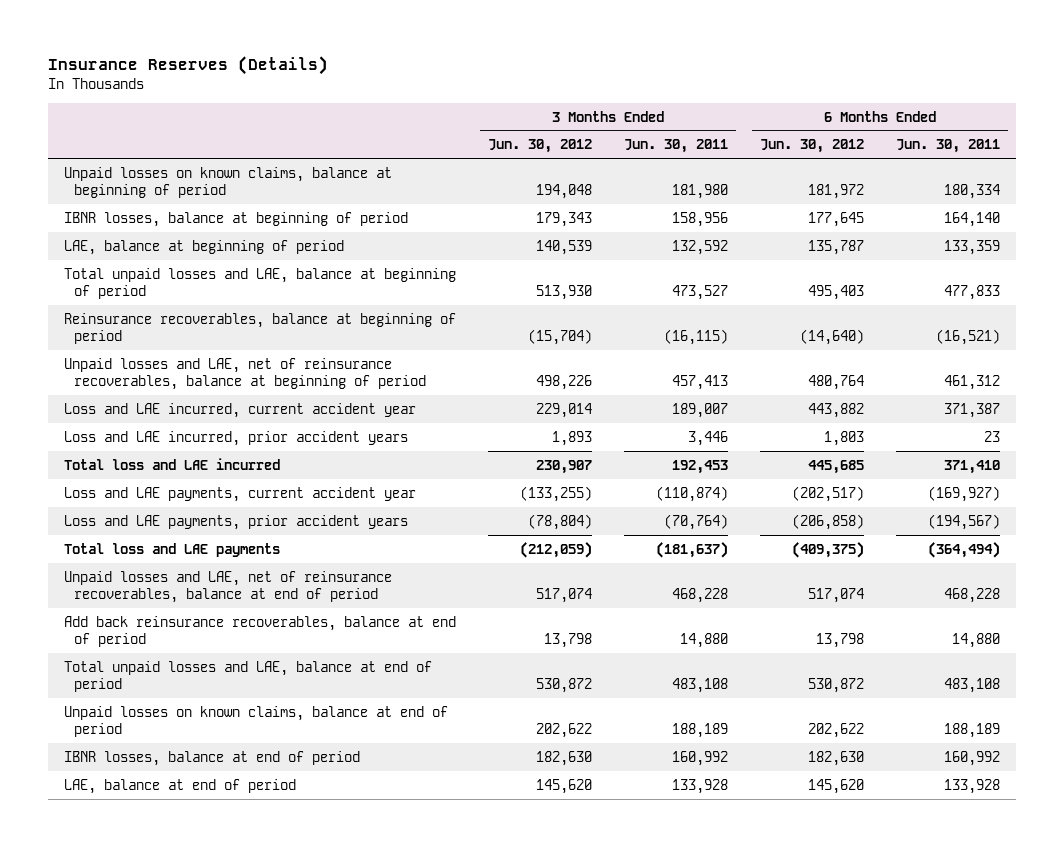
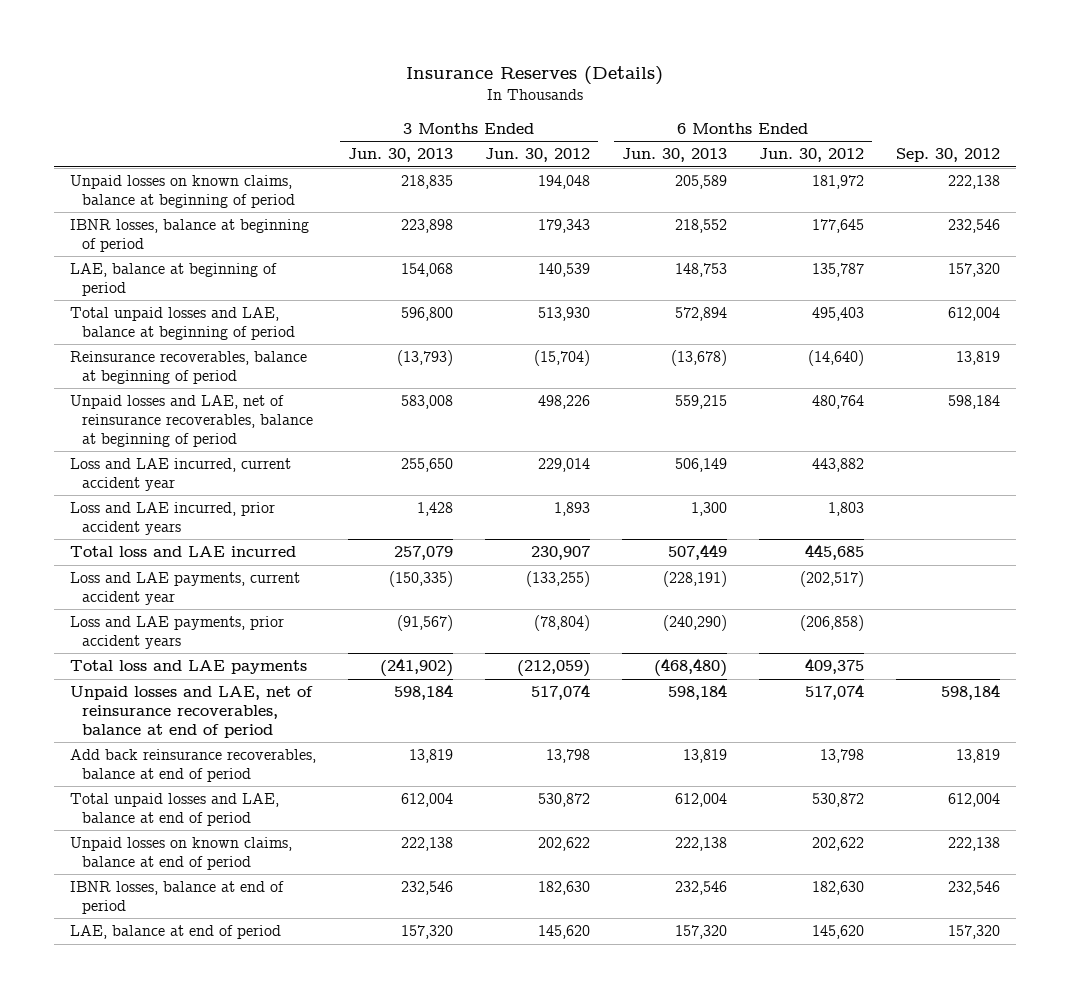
[624,139,729,154] Jun. 30, 2011 -> none
[896,139,1001,154] Jun. 30, 2011 -> none
none -> [348,148,454,163] Jun. 30, 2013
none -> [622,148,728,163] Jun. 30, 2013
none -> [896,148,1001,163] Sep. 30, 2012
[792,541,865,558] (409,375) -> [805,658,865,675] 409,375

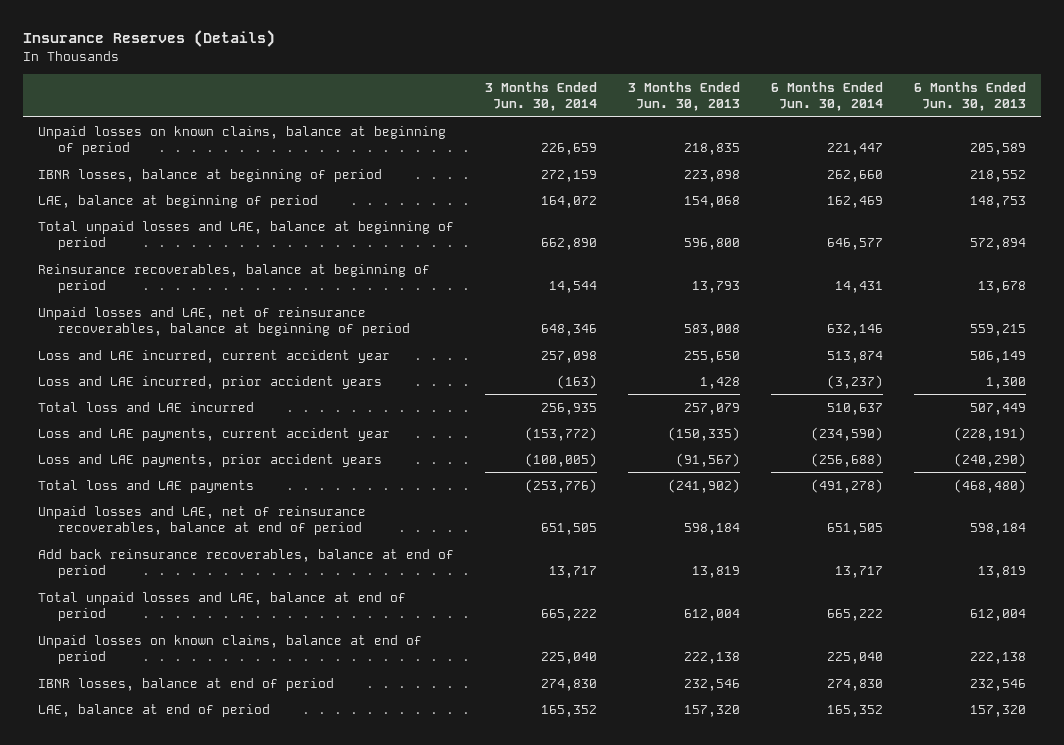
[485,148,591,163] Jun. 30, 2012 -> none
[759,148,865,163] Jun. 30, 2012 -> none
[896,148,1001,163] Sep. 30, 2012 -> none
none -> [485,81,598,112] 3 Months Ended Jun. 30, 2014
none -> [770,81,883,112] 6 Months Ended Jun. 30, 2014
[397,350,454,367] (13,793) -> [691,281,740,294] 13,793
[671,350,728,367] (13,678) -> [977,281,1026,294] 13,678

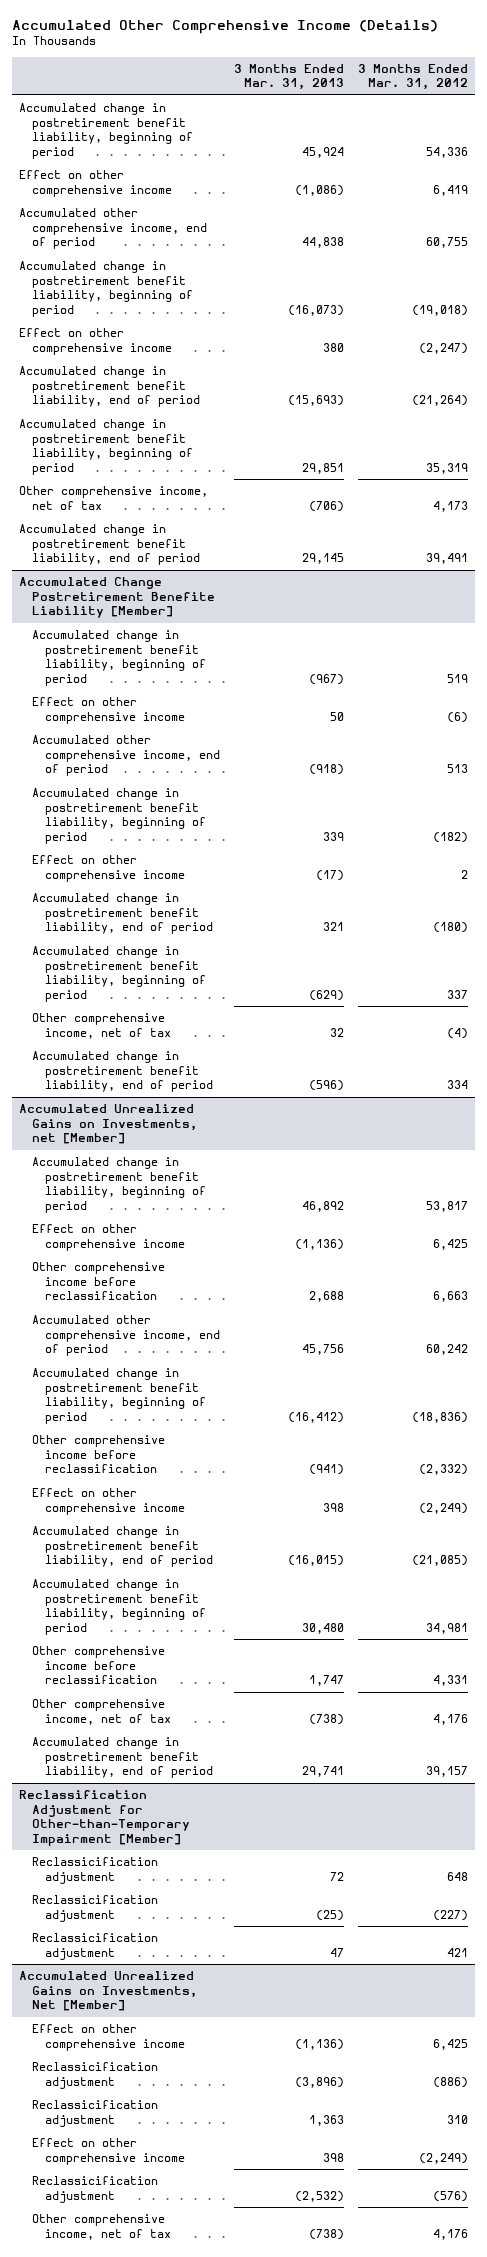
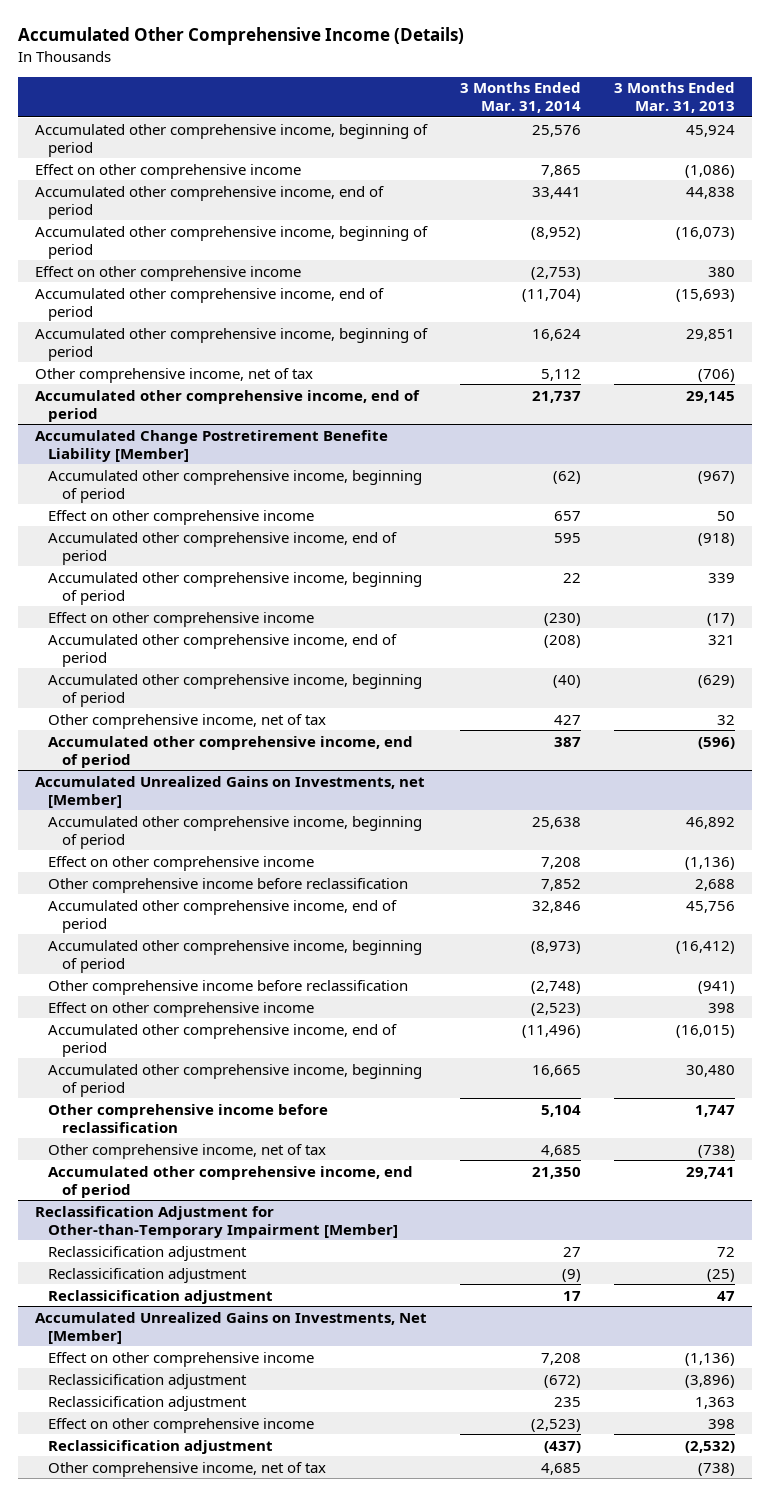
[357,63,468,91] 3 Months Ended Mar. 31, 2012 -> none
none -> [459,82,581,114] 3 Months Ended Mar. 31, 2014
[18,103,193,159] Accumulated change in postretirement benefit liability, beginning of period -> [34,123,428,157] Accumulated other comprehensive income, beginning of period
[18,261,193,317] Accumulated change in postretirement benefit liability, beginning of period -> [34,225,428,259] Accumulated other comprehensive income, beginning of period
[18,366,200,408] Accumulated change in postretirement benefit liability, end of period -> [34,287,384,321] Accumulated other comprehensive income, end of period
[18,419,193,475] Accumulated change in postretirement benefit liability, beginning of period -> [34,327,428,361] Accumulated other comprehensive income, beginning of period
[18,524,200,566] Accumulated change in postretirement benefit liability, end of period -> [34,389,420,422] Accumulated other comprehensive income, end of period
[31,630,206,686] Accumulated change in postretirement benefit liability, beginning of period -> [48,469,423,503] Accumulated other comprehensive income, beginning of period
[31,788,206,844] Accumulated change in postretirement benefit liability, beginning of period -> [48,571,423,605] Accumulated other comprehensive income, beginning of period
[31,893,213,935] Accumulated change in postretirement benefit liability, end of period -> [48,633,398,667] Accumulated other comprehensive income, end of period
[31,946,206,1002] Accumulated change in postretirement benefit liability, beginning of period -> [48,673,423,707] Accumulated other comprehensive income, beginning of period
[31,1051,213,1093] Accumulated change in postretirement benefit liability, end of period -> [48,735,414,768] Accumulated other comprehensive income, end of period
[31,1157,206,1213] Accumulated change in postretirement benefit liability, beginning of period -> [48,815,423,849] Accumulated other comprehensive income, beginning of period
[31,1368,206,1424] Accumulated change in postretirement benefit liability, beginning of period -> [48,939,423,973] Accumulated other comprehensive income, beginning of period
[31,1526,213,1568] Accumulated change in postretirement benefit liability, end of period -> [48,1023,398,1057] Accumulated other comprehensive income, end of period
[31,1579,206,1635] Accumulated change in postretirement benefit liability, beginning of period -> [48,1063,423,1097] Accumulated other comprehensive income, beginning of period
[31,1737,213,1779] Accumulated change in postretirement benefit liability, end of period -> [48,1165,414,1198] Accumulated other comprehensive income, end of period

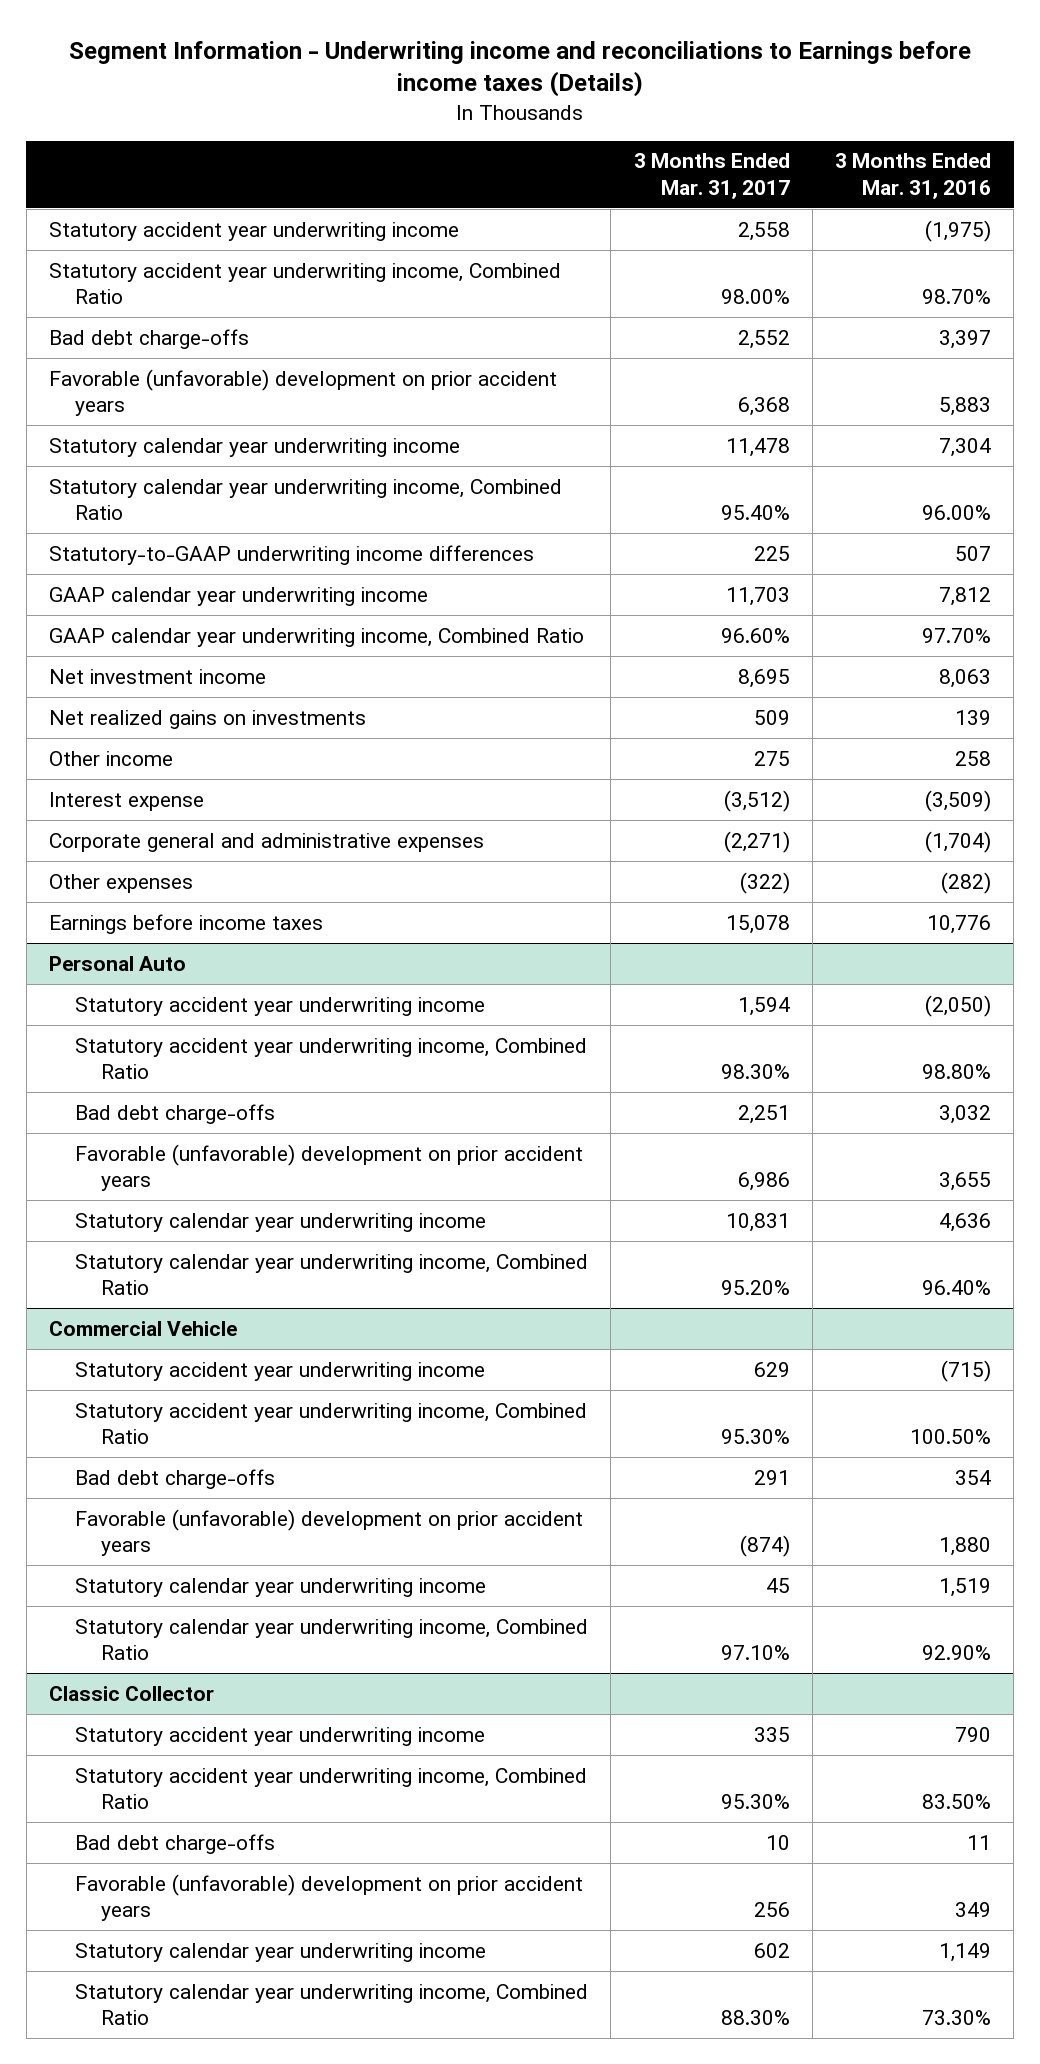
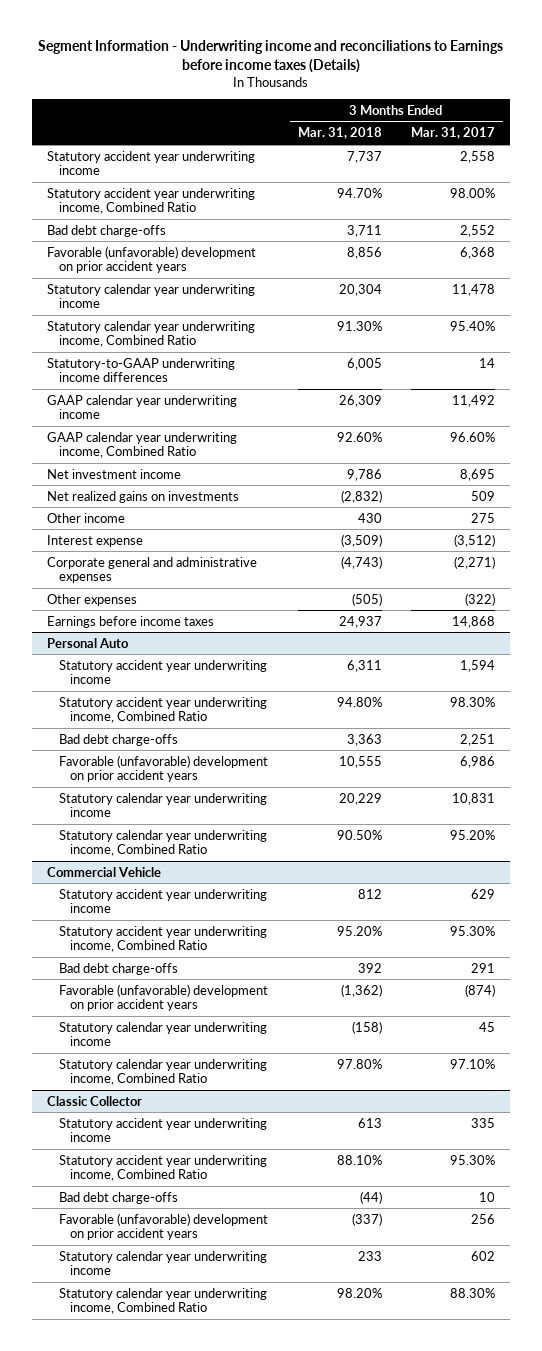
[834,153,991,199] 3 Months Ended Mar. 31, 2016 -> none
none -> [297,127,382,140] Mar. 31, 2018
[753,545,790,561] 225 -> [479,357,496,368] 14
[725,586,790,606] 11,703 -> [452,394,496,407] 11,492
[725,914,790,934] 15,078 -> [452,615,496,628] 14,868

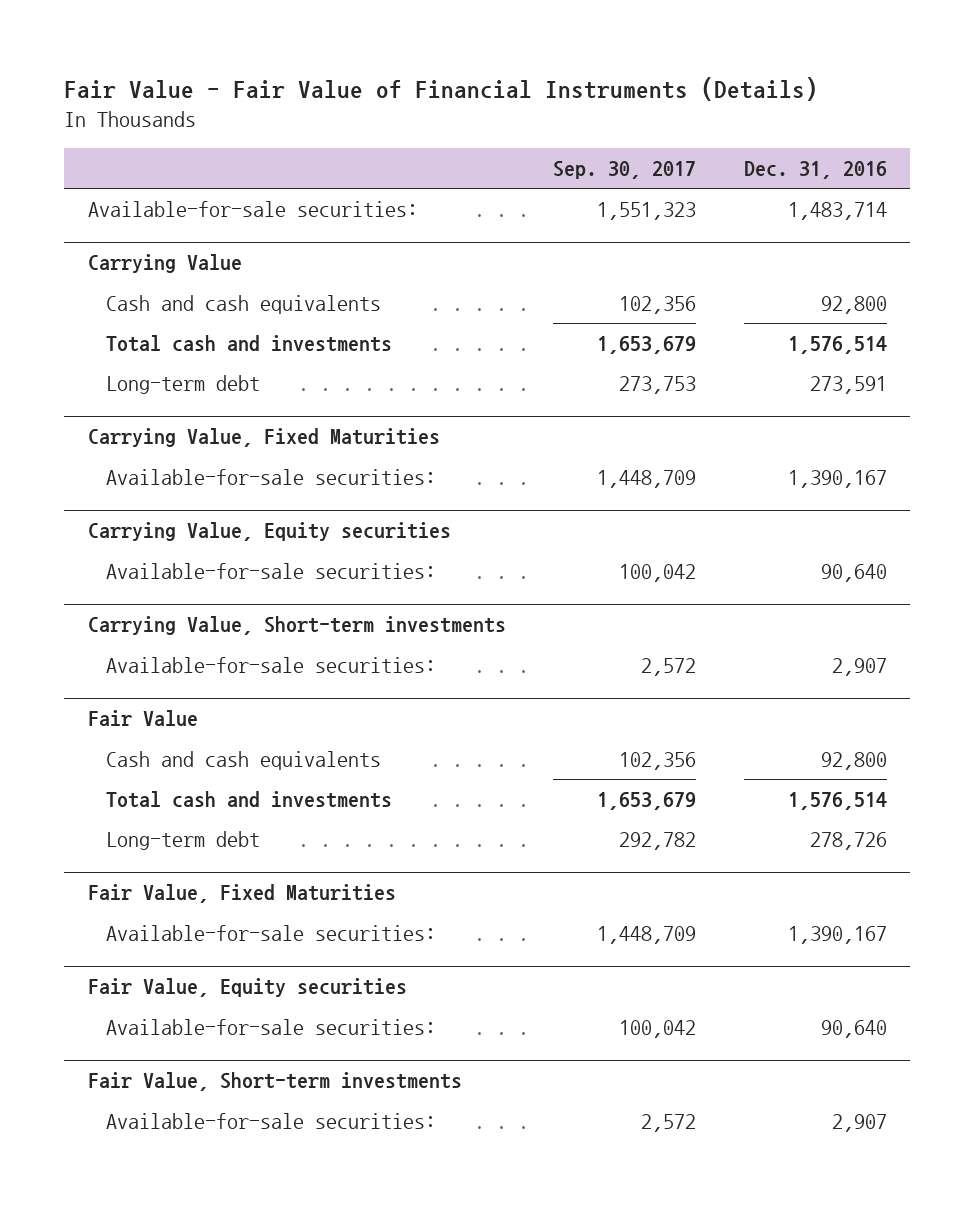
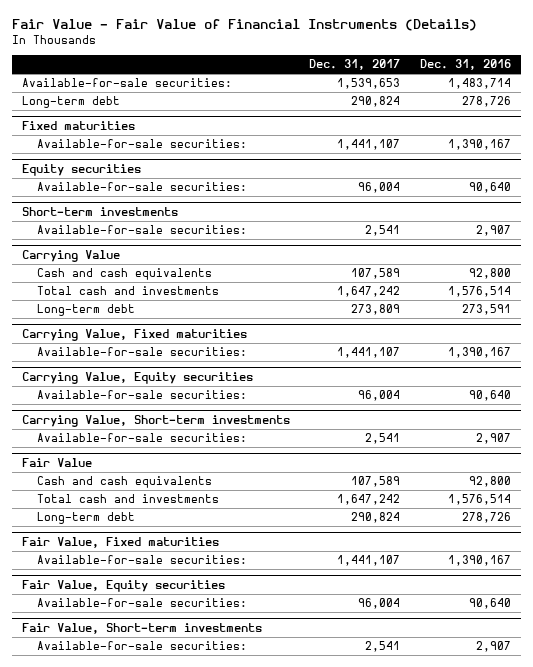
[553,160,697,179] Sep. 30, 2017 -> none
none -> [309,59,401,71] Dec. 31, 2017
none -> [21,96,120,109] Long-term debt
none -> [21,121,135,131] Fixed maturities
none -> [36,139,247,149] Available-for-sale securities:
none -> [21,164,141,177] Equity securities
none -> [36,182,247,192] Available-for-sale securities:
none -> [21,207,178,217] Short-term investments
none -> [36,225,247,235] Available-for-sale securities:
[87,428,440,448] Carrying Value, Fixed Maturities -> [21,329,247,342] Carrying Value, Fixed maturities
[87,884,396,904] Fair Value, Fixed Maturities -> [21,537,219,549] Fair Value, Fixed maturities

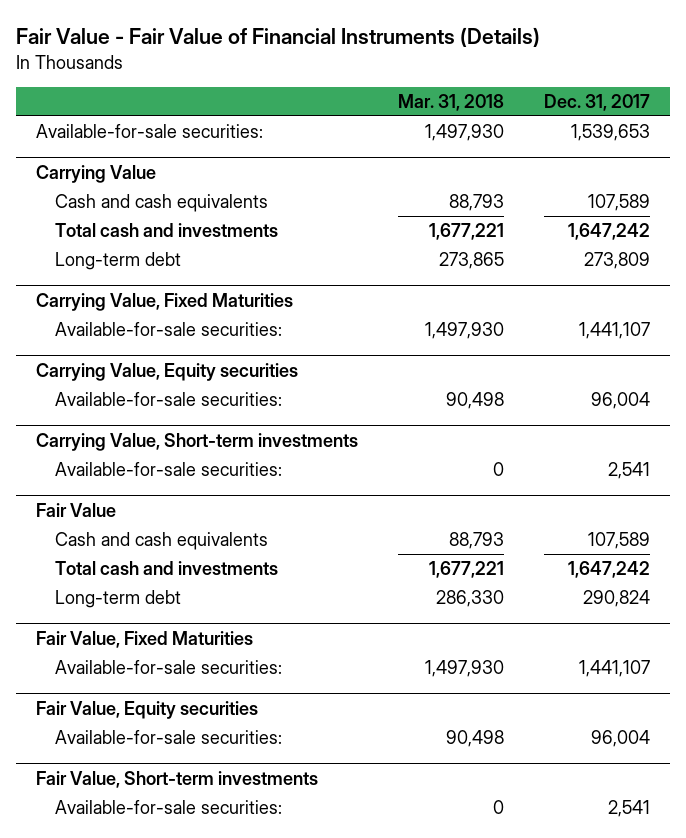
[420,59,512,71] Dec. 31, 2016 -> none
none -> [397,94,504,112] Mar. 31, 2018
[21,96,120,109] Long-term debt -> none
[21,121,135,131] Fixed maturities -> none
[36,139,247,149] Available-for-sale securities: -> none
[21,164,141,177] Equity securities -> none
[36,182,247,192] Available-for-sale securities: -> none
[21,207,178,217] Short-term investments -> none
[36,225,247,235] Available-for-sale securities: -> none
[21,329,247,342] Carrying Value, Fixed maturities -> [36,292,294,311] Carrying Value, Fixed Maturities
[21,537,219,549] Fair Value, Fixed maturities -> [36,630,254,648] Fair Value, Fixed Maturities

